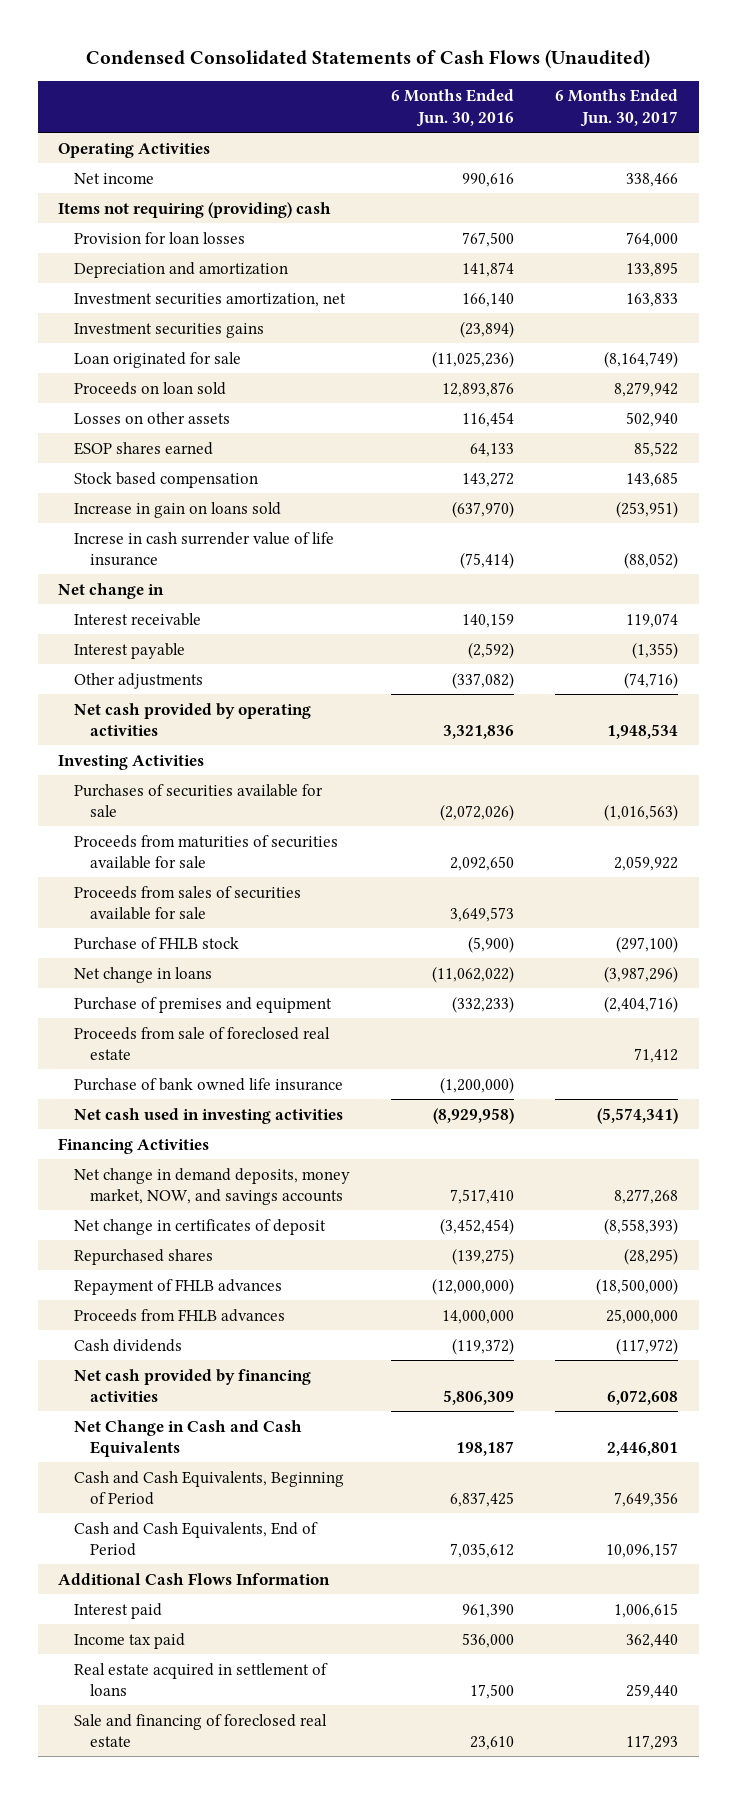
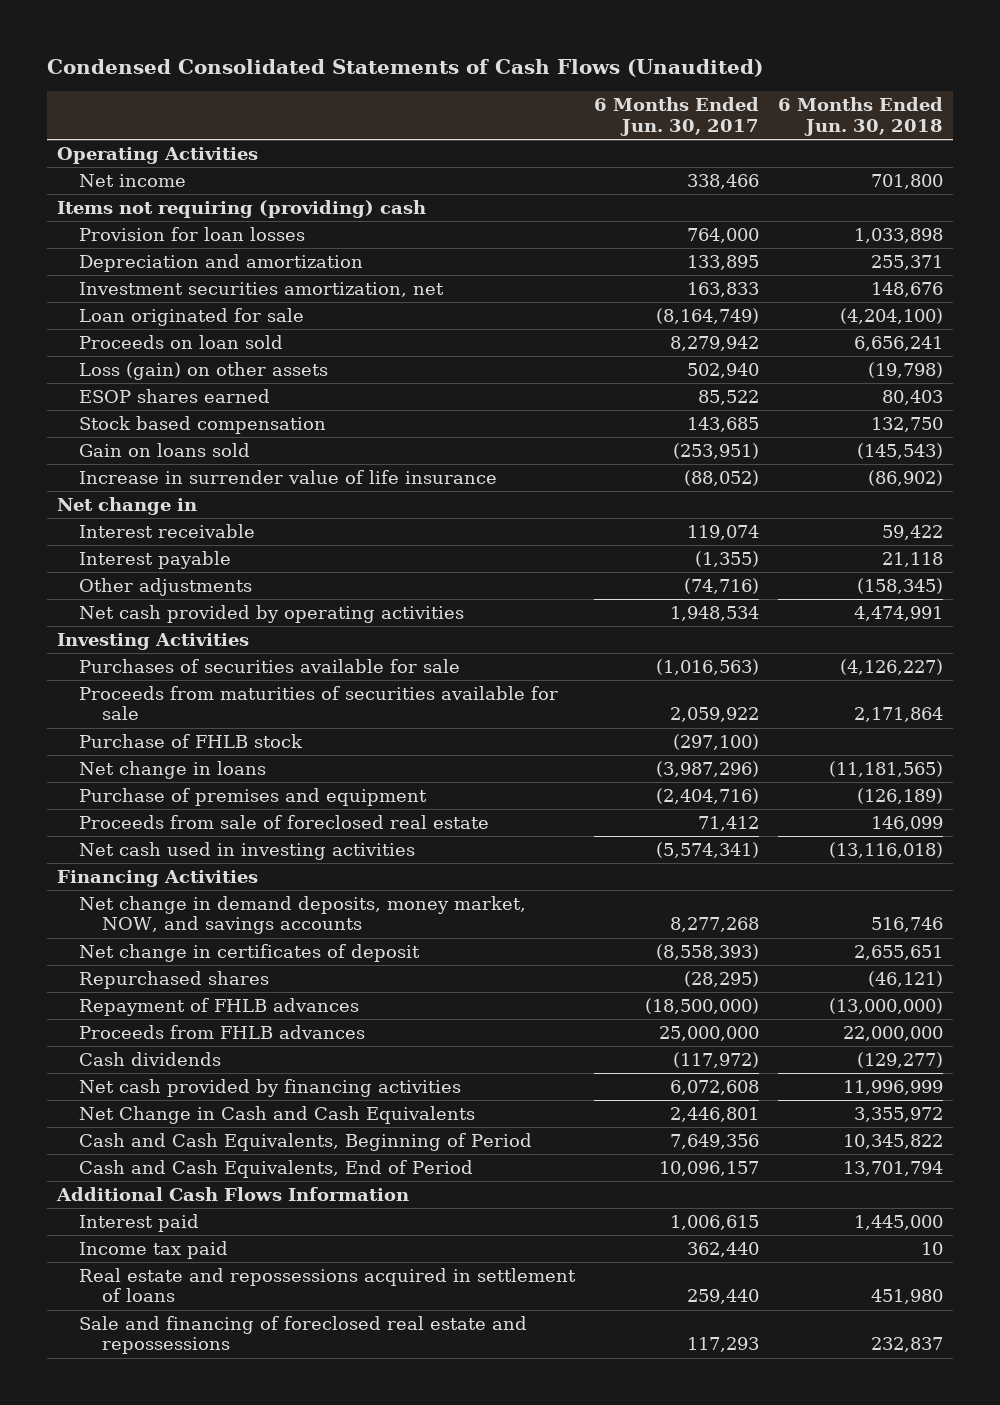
[391,89,515,127] 6 Months Ended Jun. 30, 2016 -> none
none -> [778,97,944,136] 6 Months Ended Jun. 30, 2018
[74,322,265,338] Investment securities gains -> none
[74,411,231,424] Losses on other assets -> [79,361,329,380] Loss (gain) on other assets
[74,501,282,518] Increase in gain on loans sold -> [79,442,251,457] Gain on loans sold
[74,531,335,566] Increse in cash surrender value of life insurance -> [79,469,498,484] Increase in surrender value of life insurance
[74,885,302,920] Proceeds from sales of securities available for sale -> none
[74,1077,344,1091] Purchase of bank owned life insurance -> none
[74,1662,329,1696] Real estate acquired in settlement of loans -> [79,1267,577,1303] Real estate and repossessions acquired in settlement of loans
[74,1713,328,1747] Sale and financing of foreclosed real estate -> [79,1315,528,1355] Sale and financing of foreclosed real estate and repossessions

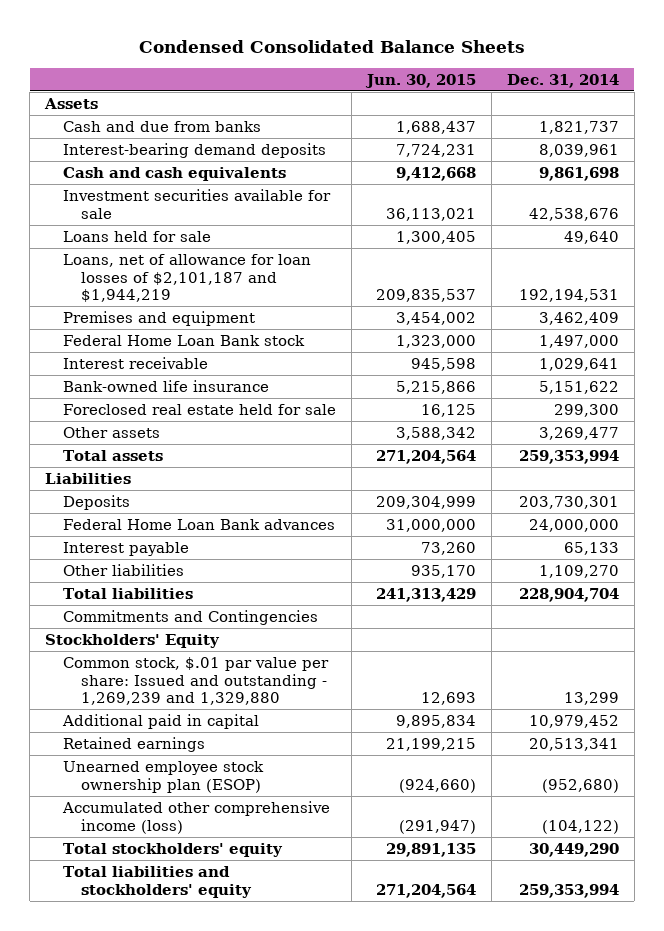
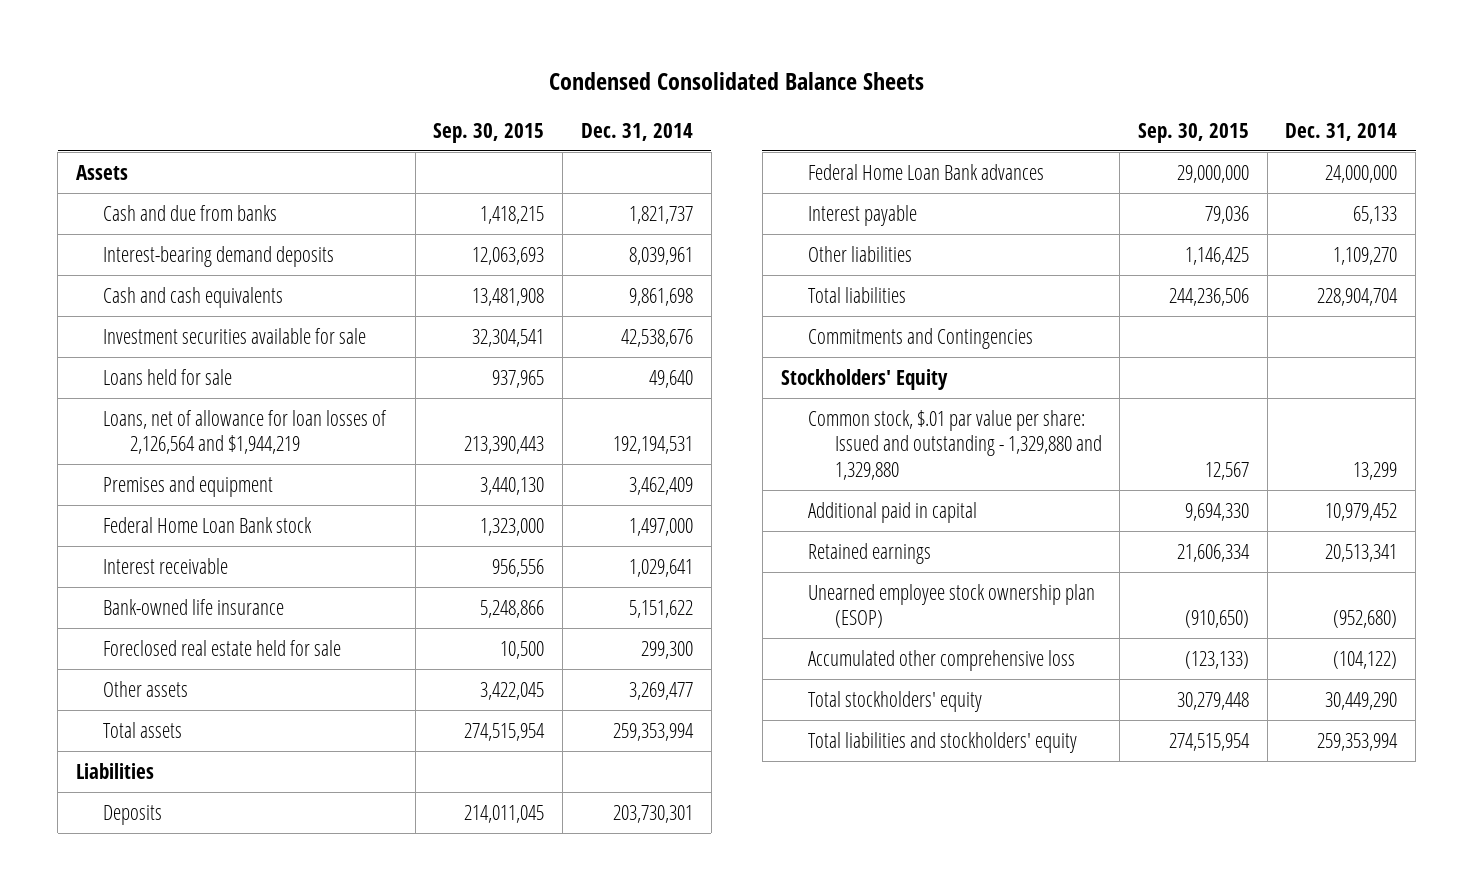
[365,73,477,88] Jun. 30, 2015 -> none
none -> [433,122,545,143] Sep. 30, 2015
[63,253,312,303] Loans, net of allowance for loan losses of $2,101,187 and $1,944,219 -> [102,409,387,455] Loans, net of allowance for loan losses of 2,126,564 and $1,944,219
[63,656,330,706] Common stock, $.01 par value per share: Issued and outstanding - 1,269,239 and 1,329,880 -> [807,409,1102,480] Common stock, $.01 par value per share: Issued and outstanding - 1,329,880 and 1,329,880
[62,800,331,834] Accumulated other comprehensive income (loss) -> [807,649,1075,671] Accumulated other comprehensive loss

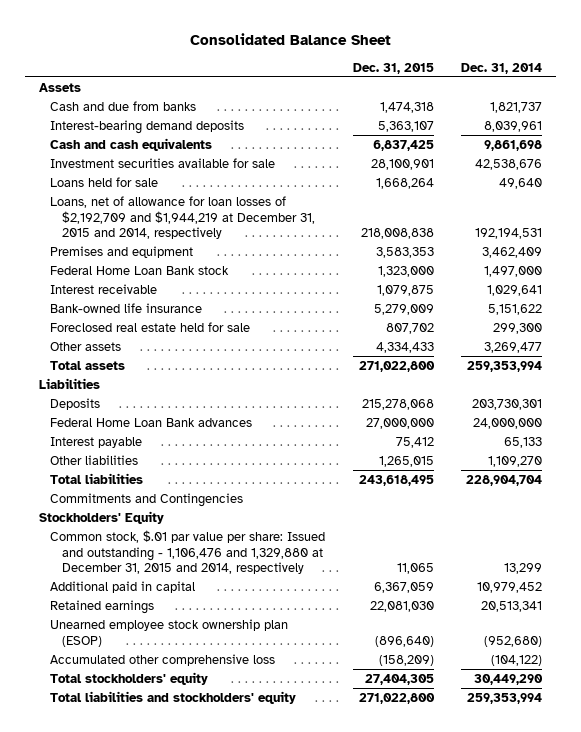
[548,71,924,90] Condensed Consolidated Balance Sheets -> [189,33,391,46] Consolidated Balance Sheet
[433,122,545,143] Sep. 30, 2015 -> none
none -> [352,62,434,74] Dec. 31, 2015
[102,409,387,455] Loans, net of allowance for loan losses of 2,126,564 and $1,944,219 -> [50,195,315,240] Loans, net of allowance for loan losses of $2,192,709 and $1,944,219 at December 31, 2015 and 2014, respectively
[807,409,1102,480] Common stock, $.01 par value per share: Issued and outstanding - 1,329,880 and 1,329,880 -> [50,529,326,575] Common stock, $.01 par value per share: Issued and outstanding - 1,106,476 and 1,329,880 at December 31, 2015 and 2014, respectively

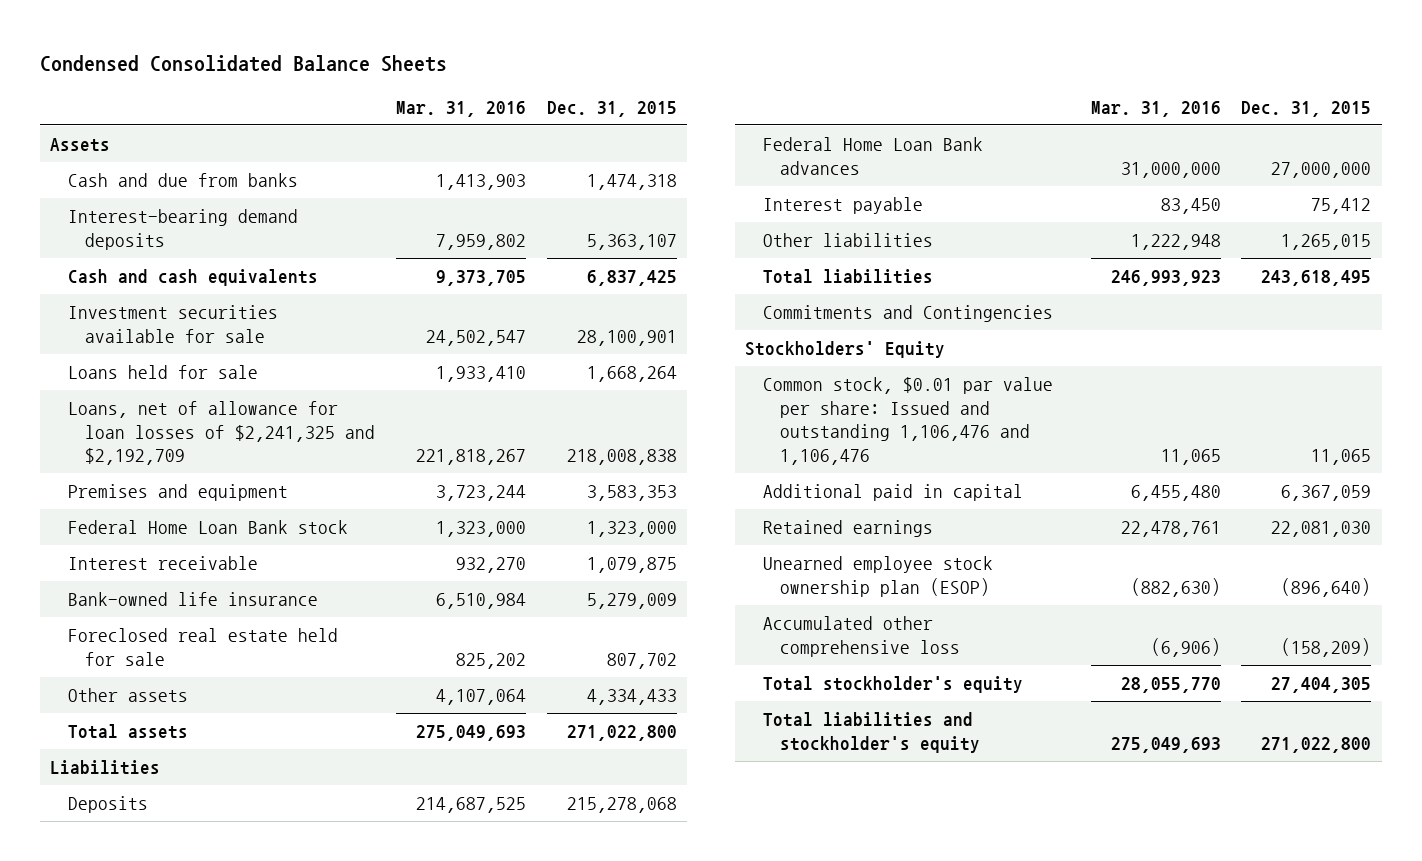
[189,33,391,46] Consolidated Balance Sheet -> [39,54,447,72] Condensed Consolidated Balance Sheets
[461,62,543,74] Dec. 31, 2014 -> none
none -> [395,100,526,117] Mar. 31, 2016
[50,195,315,240] Loans, net of allowance for loan losses of $2,192,709 and $1,944,219 at December 31, 2015 and 2014, respectively -> [67,401,376,466] Loans, net of allowance for loan losses of $2,241,325 and $2,192,709
[50,529,326,575] Common stock, $.01 par value per share: Issued and outstanding - 1,106,476 and 1,329,880 at December 31, 2015 and 2014, respectively -> [762,377,1053,466] Common stock, $0.01 par value per share: Issued and outstanding 1,106,476 and 1,106,476
[50,671,209,685] Total stockholders' equity -> [762,676,1023,694] Total stockholder's equity
[50,690,297,704] Total liabilities and stockholders' equity -> [762,712,981,753] Total liabilities and stockholder's equity

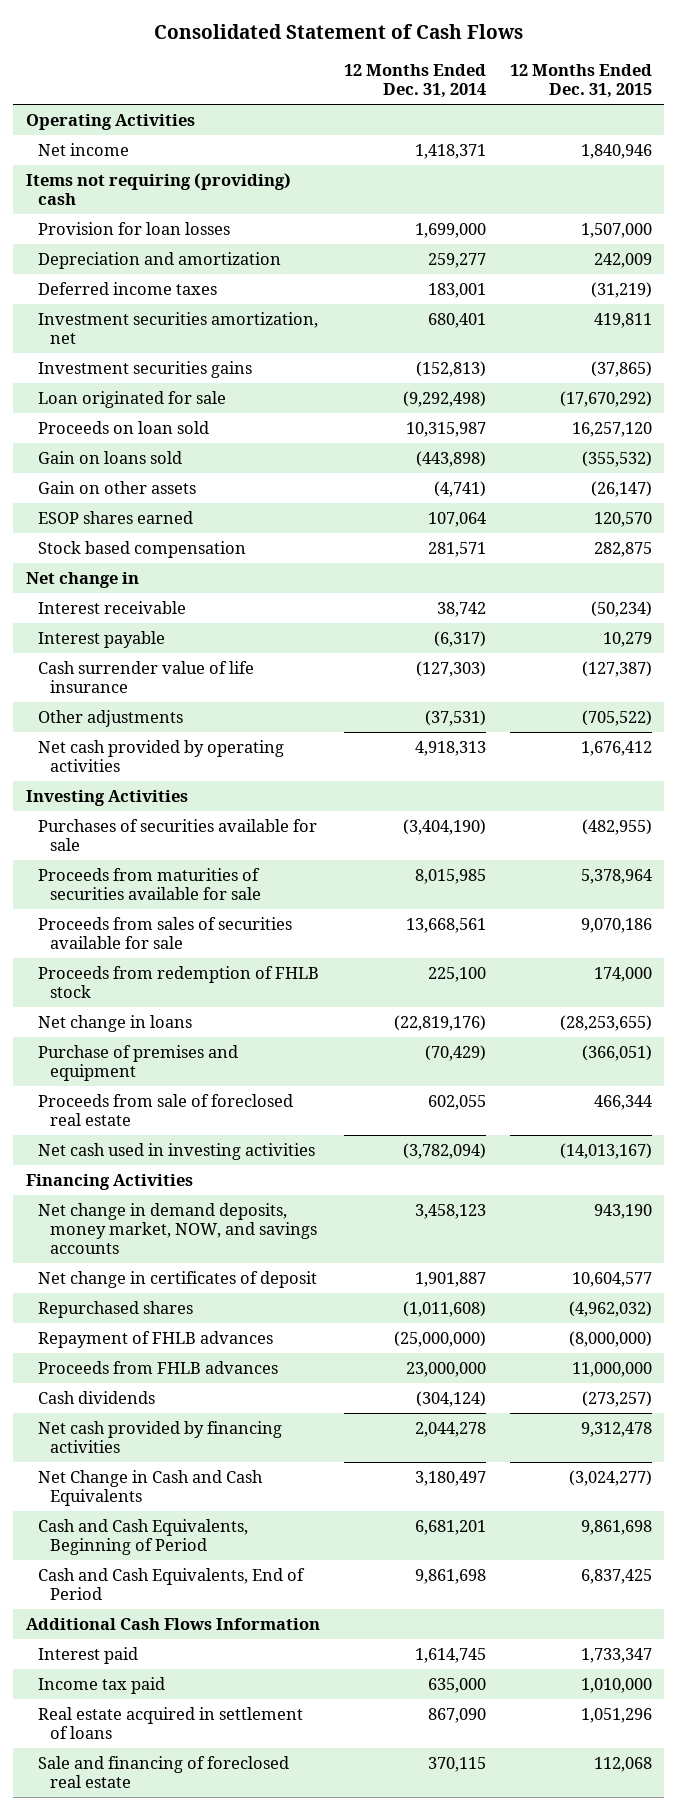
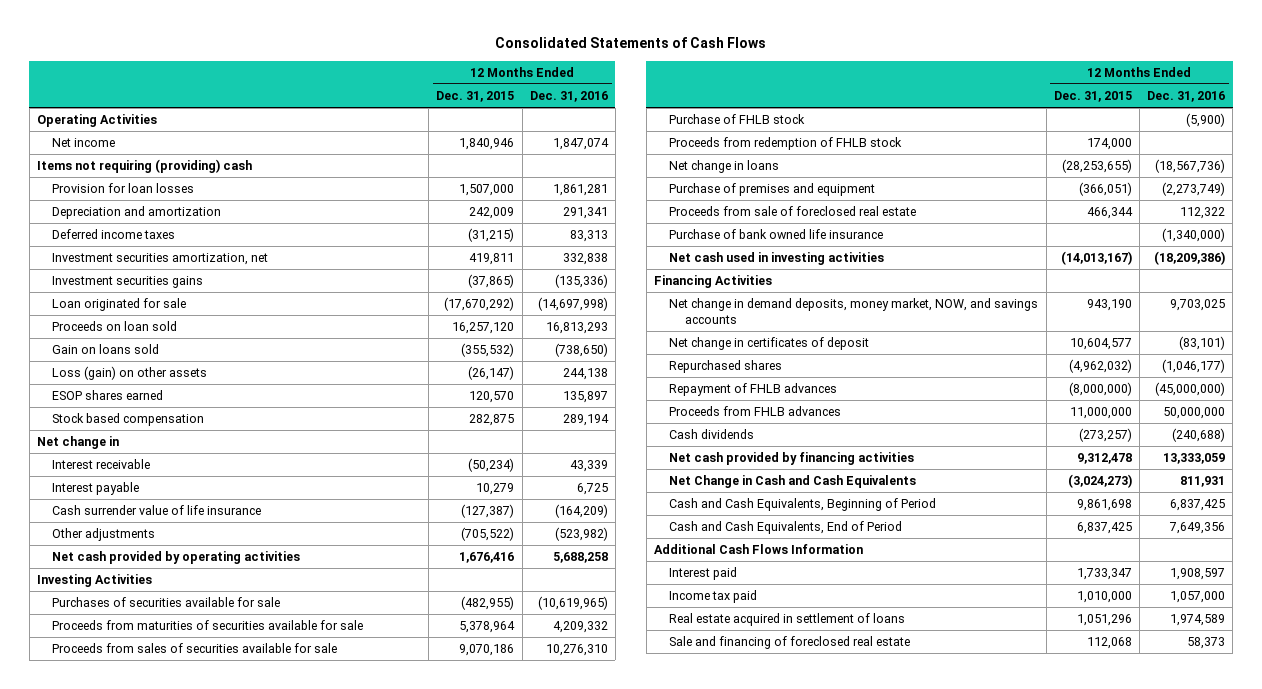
[153,23,523,39] Consolidated Statement of Cash Flows -> [494,37,766,49] Consolidated Statements of Cash Flows
[343,64,486,99] 12 Months Ended Dec. 31, 2014 -> none
none -> [529,90,608,102] Dec. 31, 2016
[590,282,652,299] (31,219) -> [468,227,515,242] (31,215)
[37,481,196,495] Gain on other assets -> [52,365,208,380] Loss (gain) on other assets
[580,741,652,757] 1,676,412 -> [459,551,515,563] 1,676,416
none -> [669,113,806,124] Purchase of FHLB stock
none -> [669,228,884,239] Purchase of bank owned life insurance
[568,1470,652,1487] (3,024,277) -> [1067,473,1132,488] (3,024,273)

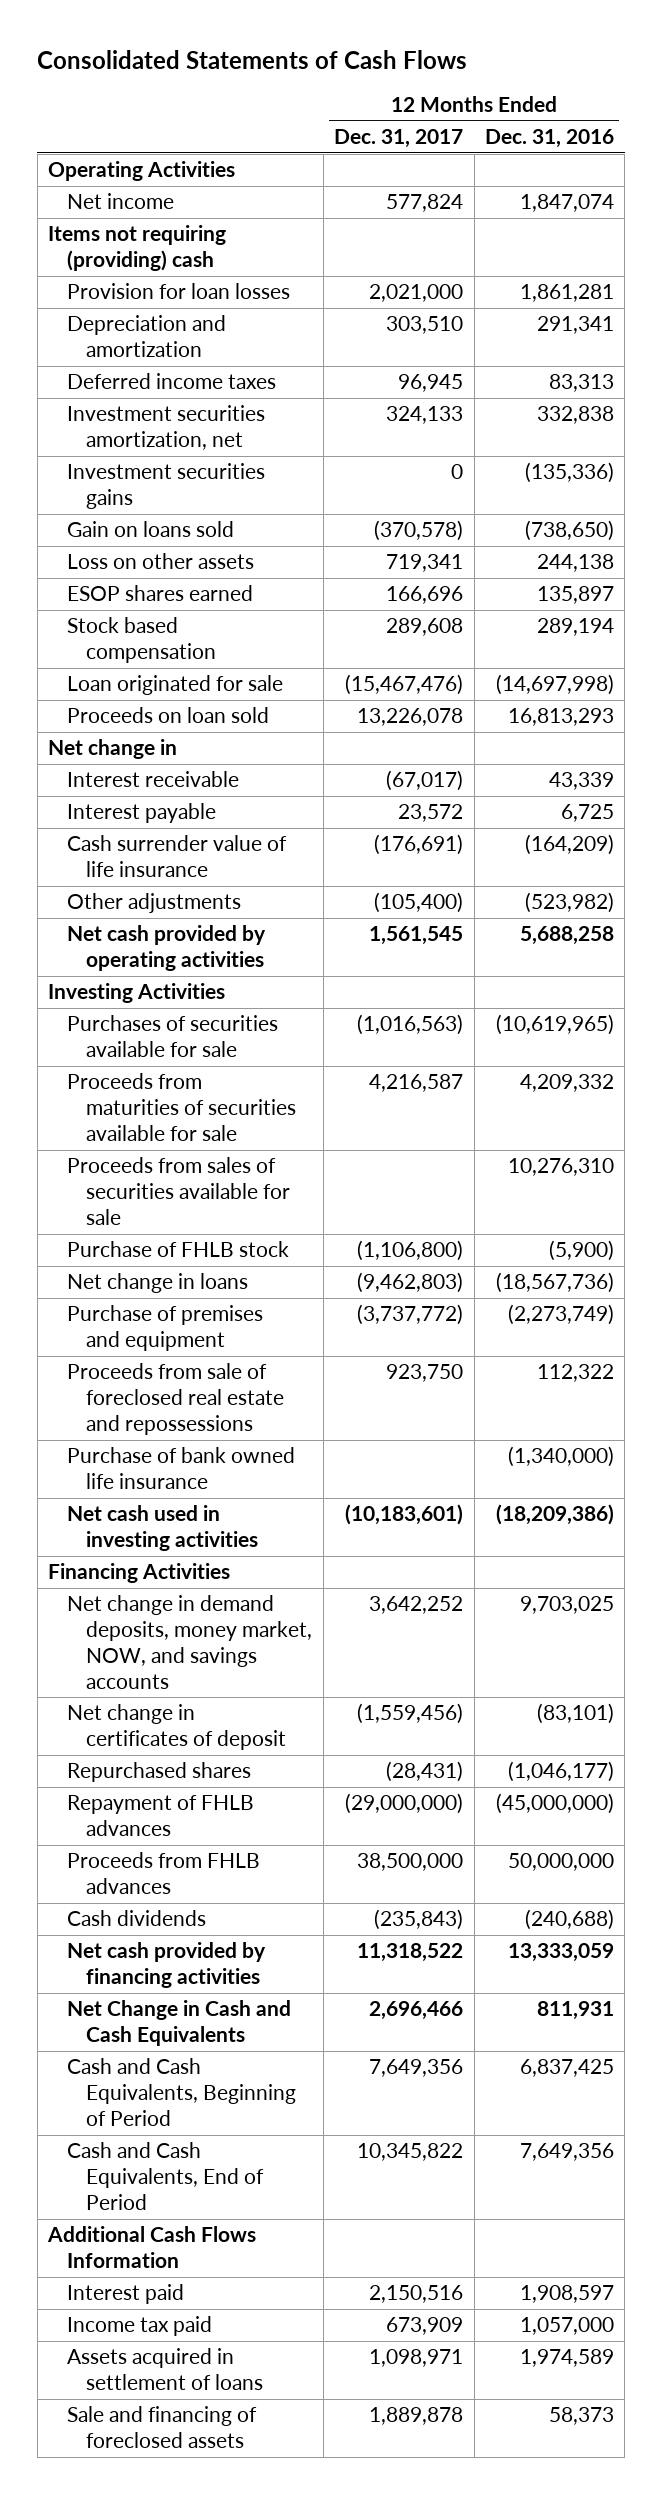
[436,90,515,102] Dec. 31, 2015 -> none
none -> [334,129,464,149] Dec. 31, 2017
[52,365,208,380] Loss (gain) on other assets -> [67,553,255,570] Loss on other assets
[52,297,187,311] Loan originated for sale -> [67,675,284,696] Loan originated for sale
[52,320,178,331] Proceeds on loan sold -> [67,707,270,724] Proceeds on loan sold
[669,136,903,150] Proceeds from redemption of FHLB stock -> none
[669,205,917,216] Proceeds from sale of foreclosed real estate -> [67,1363,285,1435] Proceeds from sale of foreclosed real estate and repossessions
[669,612,906,626] Real estate acquired in settlement of loans -> [67,2348,264,2391] Assets acquired in settlement of loans
[669,635,911,649] Sale and financing of foreclosed real estate -> [67,2406,258,2449] Sale and financing of foreclosed assets

